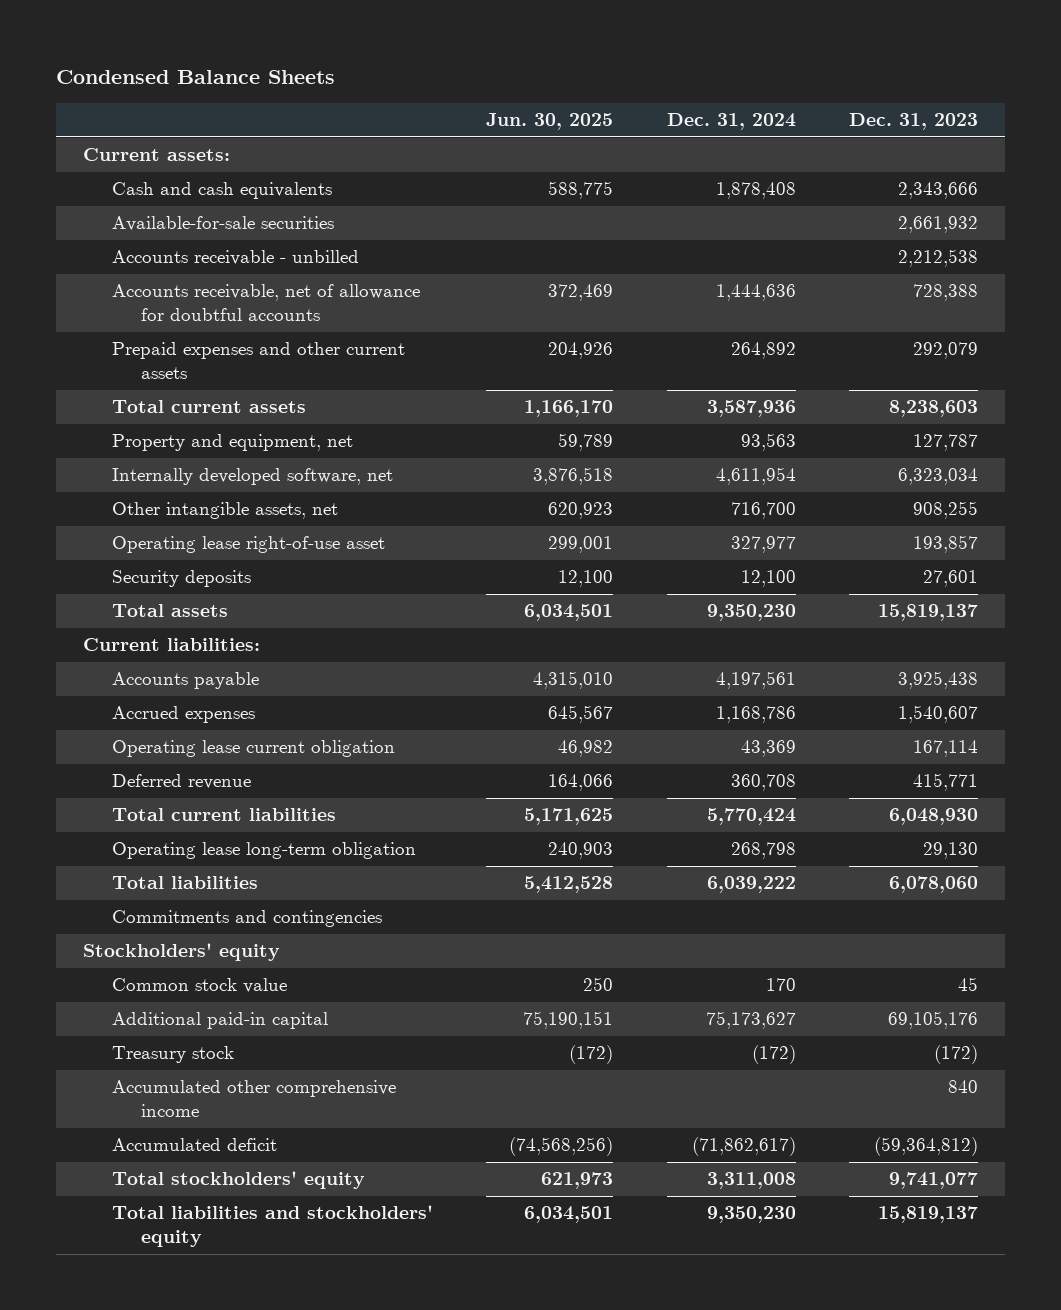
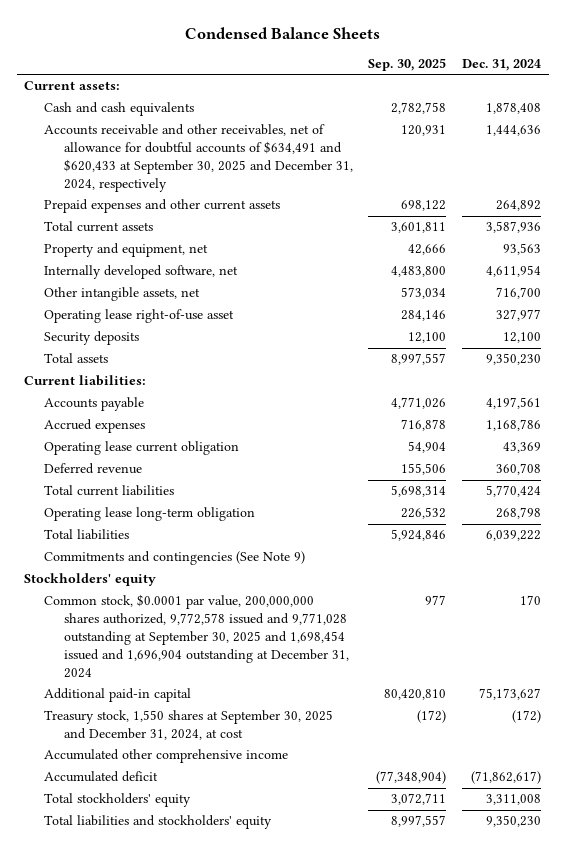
[486,113,614,131] Jun. 30, 2025 -> none
[848,113,978,131] Dec. 31, 2023 -> none
none -> [368,58,447,72] Sep. 30, 2025
[111,216,334,232] Available-for-sale securities -> none
[111,250,359,266] Accounts receivable - unbilled -> none
[111,284,420,321] Accounts receivable, net of allowance for doubtful accounts -> [44,124,353,192] Accounts receivable and other receivables, net of allowance for doubtful accounts of $634,491 and $620,433 at September 30, 2025 and December 31, 2024, respectively
[111,910,382,928] Commitments and contingencies -> [44,551,306,566] Commitments and contingencies (See Note 9)
[111,978,287,994] Common stock value -> [44,594,349,678] Common stock, $0.0001 par value, 200,000,000 shares authorized, 9,772,578 issued and 9,771,028 outstanding at September 30, 2025 and 1,698,454 issued and 1,696,904 outstanding at December 31, 2024
[111,1046,234,1064] Treasury stock -> [44,710,334,741] Treasury stock, 1,550 shares at September 30, 2025 and December 31, 2024, at cost

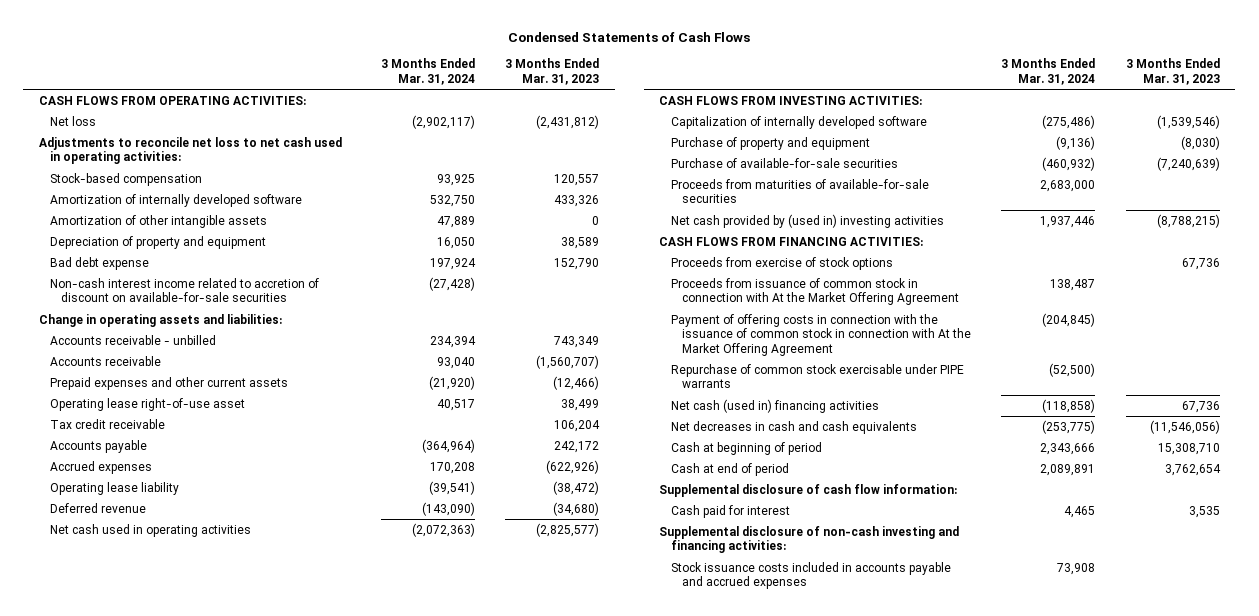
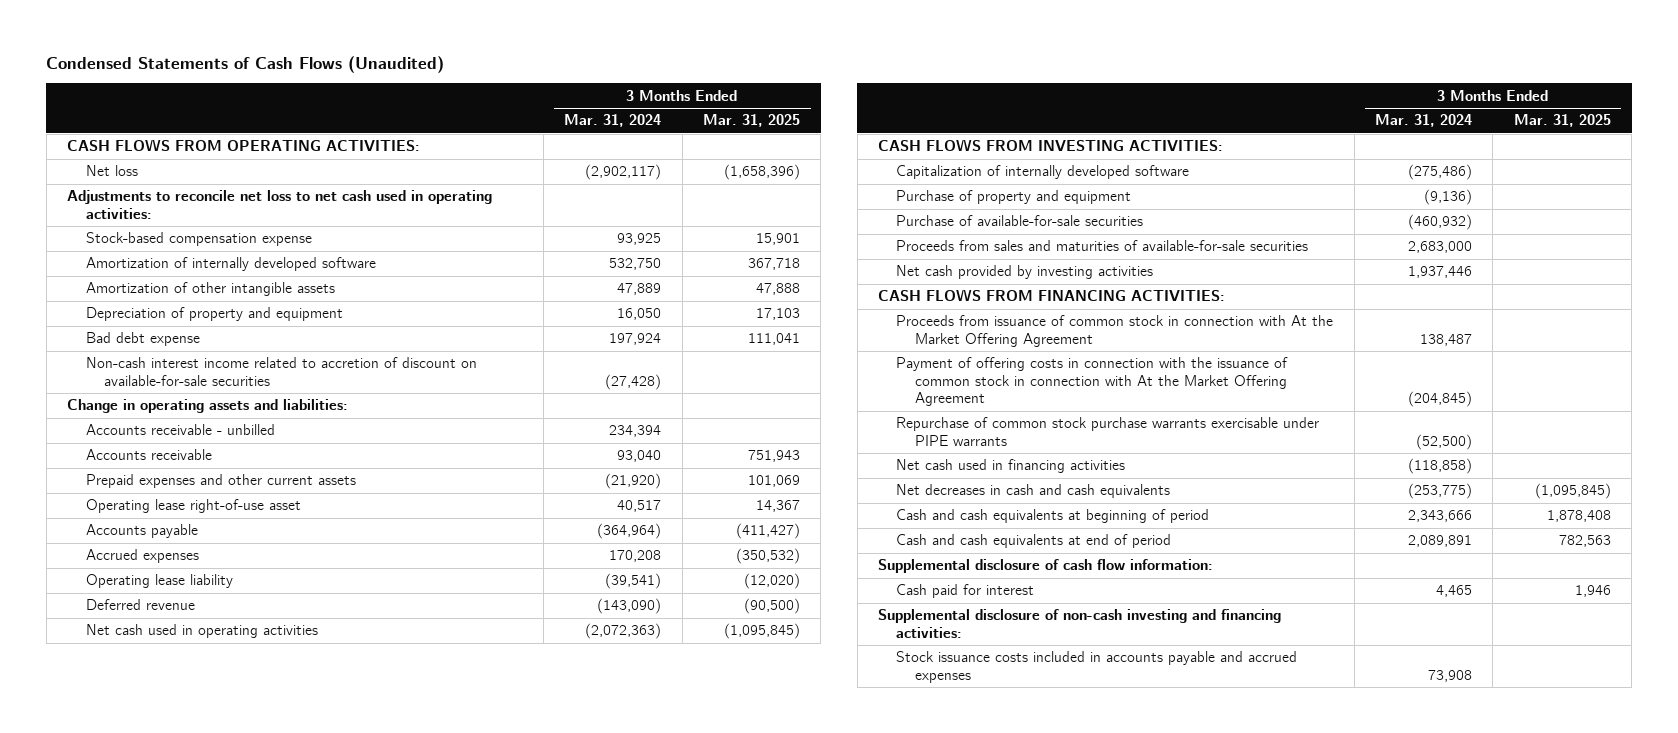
[508,31,751,42] Condensed Statements of Cash Flows -> [46,55,445,73] Condensed Statements of Cash Flows (Unaudited)
[505,58,600,85] 3 Months Ended Mar. 31, 2023 -> none
none -> [703,114,801,128] Mar. 31, 2025
[49,172,202,186] Stock-based compensation -> [85,232,312,247] Stock-based compensation expense
[49,418,165,429] Tax credit receivable -> none
[670,178,929,204] Proceeds from maturities of available-for-sale securities -> [896,240,1309,252] Proceeds from sales and maturities of available-for-sale securities
[670,213,944,228] Net cash provided by (used in) investing activities -> [896,265,1154,280] Net cash provided by investing activities
[670,256,893,270] Proceeds from exercise of stock options -> none
[670,363,964,389] Repurchase of common stock exercisable under PIPE warrants -> [896,417,1320,446] Repurchase of common stock purchase warrants exercisable under PIPE warrants
[670,398,879,413] Net cash (used in) financing activities -> [896,459,1126,474] Net cash used in financing activities
[670,441,822,455] Cash at beginning of period -> [896,509,1210,524] Cash and cash equivalents at beginning of period
[670,462,789,476] Cash at end of period -> [896,534,1172,549] Cash and cash equivalents at end of period

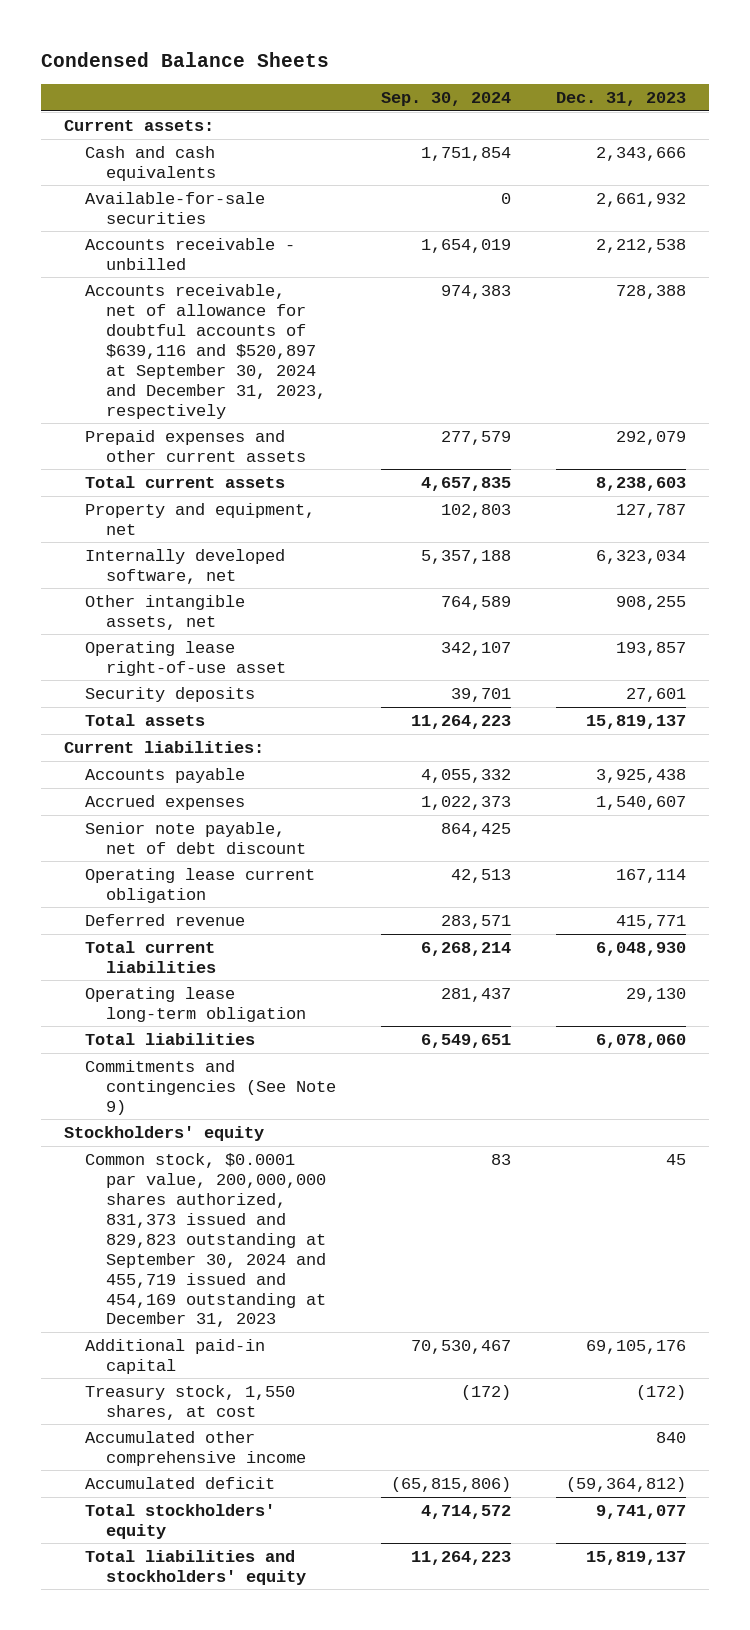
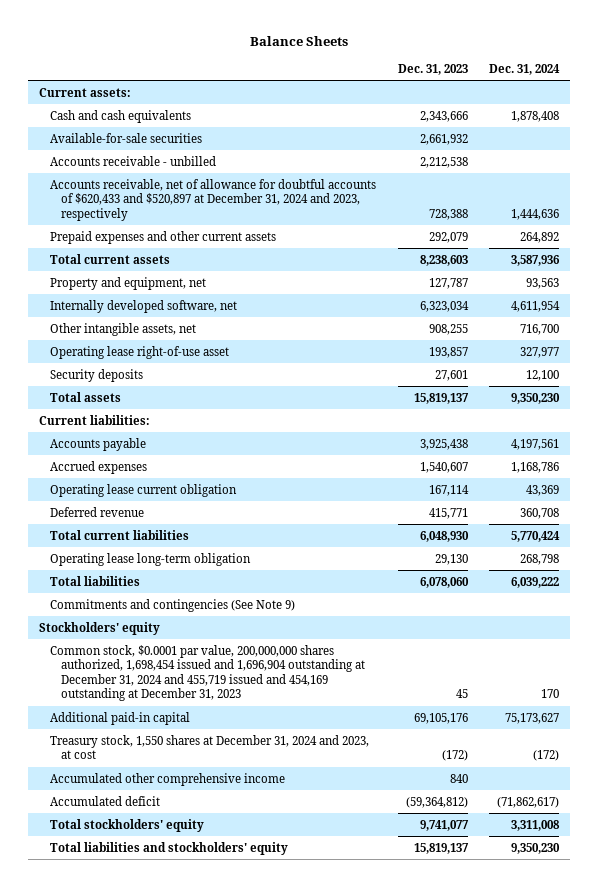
[41,52,330,68] Condensed Balance Sheets -> [250,35,349,46] Balance Sheets
[381,91,512,106] Sep. 30, 2024 -> none
none -> [489,63,561,75] Dec. 31, 2024
[85,283,327,419] Accounts receivable, net of allowance for doubtful accounts of $639,116 and $520,897 at September 30, 2024 and December 31, 2023, respectively -> [49,178,376,221] Accounts receivable, net of allowance for doubtful accounts of $620,433 and $520,897 at December 31, 2024 and 2023, respectively
[85,821,307,854] Senior note payable, net of debt discount -> none
[85,1152,327,1328] Common stock, $0.0001 par value, 200,000,000 shares authorized, 831,373 issued and 829,823 outstanding at September 30, 2024 and 455,719 issued and 454,169 outstanding at December 31, 2023 -> [49,644,365,702] Common stock, $0.0001 par value, 200,000,000 shares authorized, 1,698,454 issued and 1,696,904 outstanding at December 31, 2024 and 455,719 issued and 454,169 outstanding at December 31, 2023
[85,1384,296,1420] Treasury stock, 1,550 shares, at cost -> [49,734,369,760] Treasury stock, 1,550 shares at December 31, 2024 and 2023, at cost

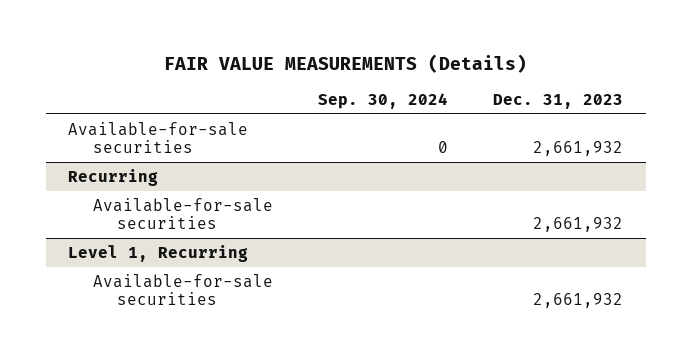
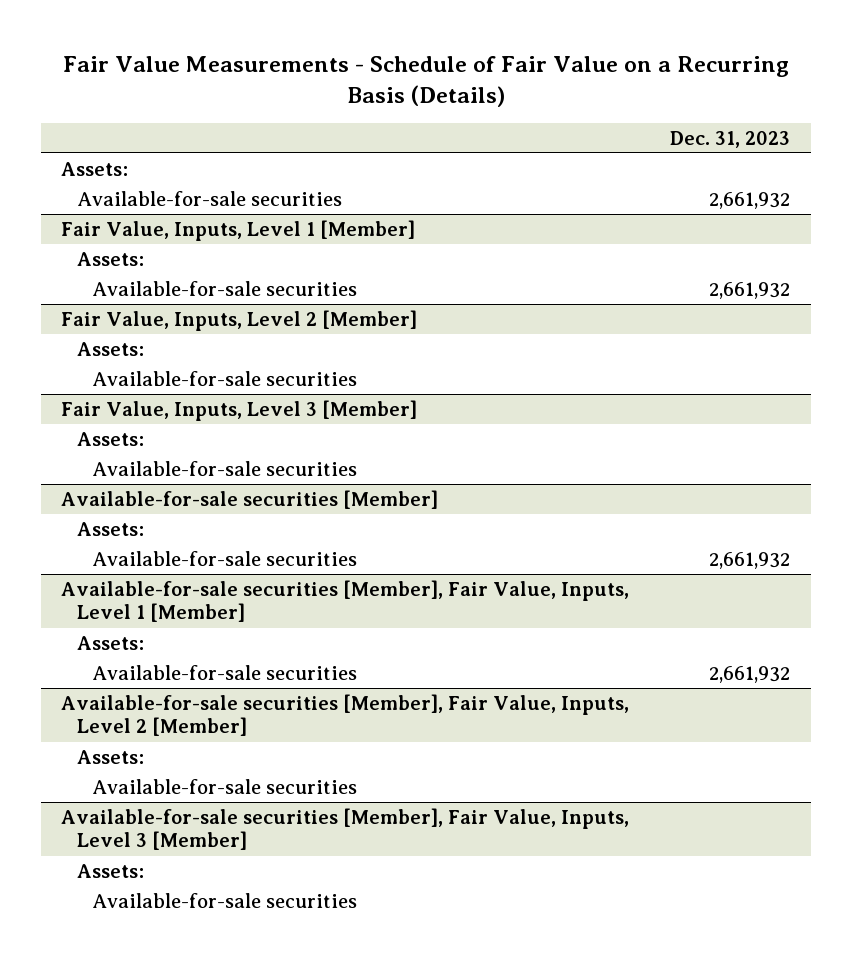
[163,53,527,73] FAIR VALUE MEASUREMENTS (Details) -> [62,55,789,107] Fair Value Measurements - Schedule of Fair Value on a Recurring Basis (Details)
[317,92,448,109] Sep. 30, 2024 -> none
none -> [61,162,129,177] Assets:
[68,168,159,186] Recurring -> none
none -> [61,220,416,242] Fair Value, Inputs, Level 1 [Member]
none -> [76,252,144,267] Assets:
[68,244,249,262] Level 1, Recurring -> none
none -> [61,310,418,332] Fair Value, Inputs, Level 2 [Member]
none -> [76,342,144,357] Assets:
none -> [91,371,357,387] Available-for-sale securities
none -> [61,400,418,422] Fair Value, Inputs, Level 3 [Member]
none -> [76,432,144,447] Assets:
none -> [91,461,357,477] Available-for-sale securities
none -> [61,490,439,510] Available-for-sale securities [Member]
none -> [76,522,144,537] Assets:
none -> [61,580,630,623] Available-for-sale securities [Member], Fair Value, Inputs, Level 1 [Member]
none -> [76,636,144,651] Assets:
none -> [91,665,357,681] Available-for-sale securities
none -> [61,694,630,737] Available-for-sale securities [Member], Fair Value, Inputs, Level 2 [Member]
none -> [76,750,144,765] Assets:
none -> [91,779,357,795] Available-for-sale securities
none -> [61,808,630,851] Available-for-sale securities [Member], Fair Value, Inputs, Level 3 [Member]
none -> [76,864,144,879] Assets:
none -> [91,893,357,909] Available-for-sale securities

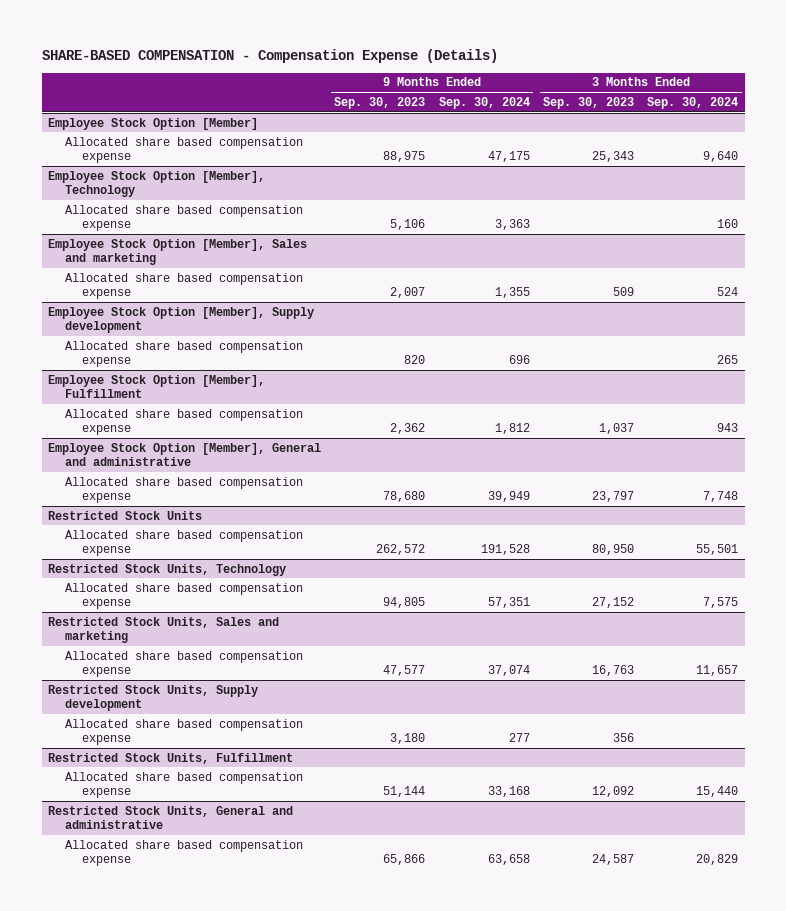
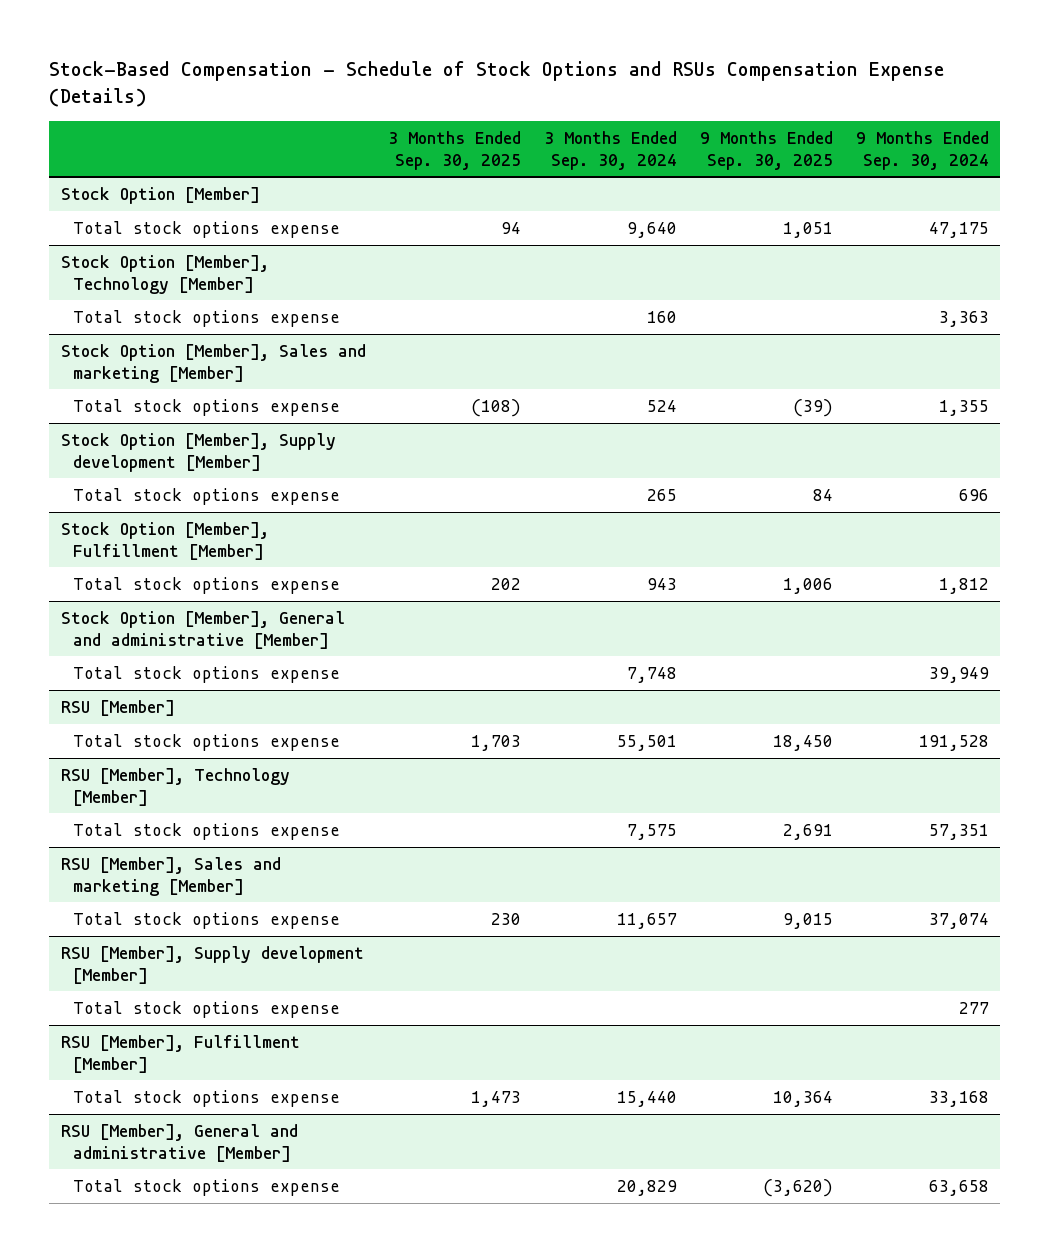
[41,49,498,64] SHARE-BASED COMPENSATION - Compensation Expense (Details) -> [49,61,945,108] Stock-Based Compensation - Schedule of Stock Options and RSUs Compensation Expense (Details)
[334,96,426,109] Sep. 30, 2023 -> none
[542,96,634,109] Sep. 30, 2023 -> none
none -> [388,130,522,170] 3 Months Ended Sep. 30, 2025
none -> [699,130,833,170] 9 Months Ended Sep. 30, 2025
[48,563,287,576] Restricted Stock Units, Technology -> none
[48,616,280,644] Restricted Stock Units, Sales and marketing -> none
[48,684,259,712] Restricted Stock Units, Supply development -> none
[48,752,294,764] Restricted Stock Units, Fulfillment -> none
[48,805,294,830] Restricted Stock Units, General and administrative -> none
[48,117,259,130] Employee Stock Option [Member] -> [60,186,260,204] Stock Option [Member]
[64,136,303,164] Allocated share based compensation expense -> [73,220,341,238] Total stock options expense
[48,170,266,198] Employee Stock Option [Member], Technology -> [60,254,269,294] Stock Option [Member], Technology [Member]
[64,204,303,232] Allocated share based compensation expense -> [73,309,341,327] Total stock options expense
[48,238,308,266] Employee Stock Option [Member], Sales and marketing -> [60,343,366,383] Stock Option [Member], Sales and marketing [Member]
[64,272,303,300] Allocated share based compensation expense -> [73,398,341,416] Total stock options expense
[48,306,315,334] Employee Stock Option [Member], Supply development -> [60,432,336,472] Stock Option [Member], Supply development [Member]
[64,340,303,368] Allocated share based compensation expense -> [73,487,341,505] Total stock options expense
[48,374,266,399] Employee Stock Option [Member], Fulfillment -> [60,521,269,560] Stock Option [Member], Fulfillment [Member]
[64,408,303,436] Allocated share based compensation expense -> [73,576,341,594] Total stock options expense
[48,442,322,467] Employee Stock Option [Member], General and administrative -> [60,610,345,649] Stock Option [Member], General and administrative [Member]
[64,476,303,504] Allocated share based compensation expense -> [73,665,341,683] Total stock options expense
[48,510,203,520] Restricted Stock Units -> [60,699,175,716] RSU [Member]
[64,529,303,557] Allocated share based compensation expense -> [73,733,341,751] Total stock options expense
none -> [60,767,290,806] RSU [Member], Technology [Member]
[64,582,303,610] Allocated share based compensation expense -> [73,822,341,840] Total stock options expense
none -> [60,856,281,896] RSU [Member], Sales and marketing [Member]
[64,650,303,678] Allocated share based compensation expense -> [73,911,341,929] Total stock options expense
none -> [60,945,364,984] RSU [Member], Supply development [Member]
[64,718,303,746] Allocated share based compensation expense -> [73,1000,341,1018] Total stock options expense
none -> [60,1034,300,1073] RSU [Member], Fulfillment [Member]
[64,771,303,799] Allocated share based compensation expense -> [73,1089,341,1107] Total stock options expense
none -> [60,1123,298,1162] RSU [Member], General and administrative [Member]
[64,839,303,867] Allocated share based compensation expense -> [73,1178,341,1196] Total stock options expense

